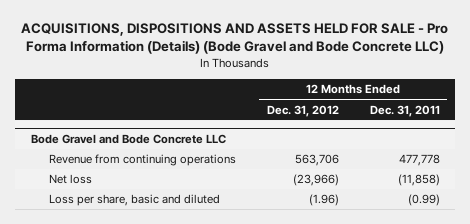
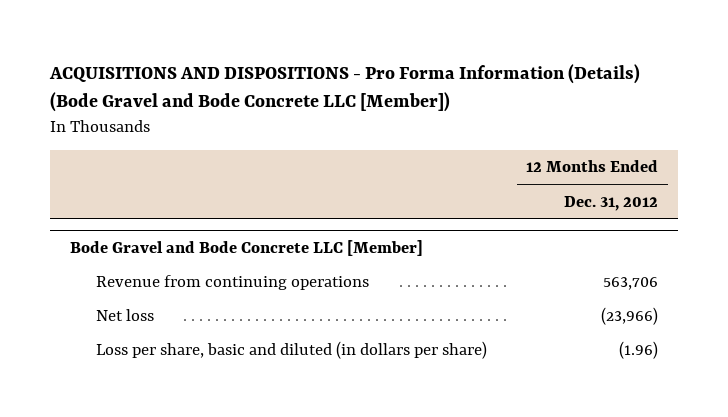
[21,23,449,55] ACQUISITIONS, DISPOSITIONS AND ASSETS HELD FOR SALE - Pro Forma Information (Details) (Bode Gravel and Bode Concrete LLC) -> [49,63,641,113] ACQUISITIONS AND DISPOSITIONS - Pro Forma Information (Details) (Bode Gravel and Bode Concrete LLC [Member])
[369,104,440,117] Dec. 31, 2011 -> none
[30,133,226,144] Bode Gravel and Bode Concrete LLC -> [69,239,423,256] Bode Gravel and Bode Concrete LLC [Member]
[48,194,220,207] Loss per share, basic and diluted -> [96,341,488,360] Loss per share, basic and diluted (in dollars per share)

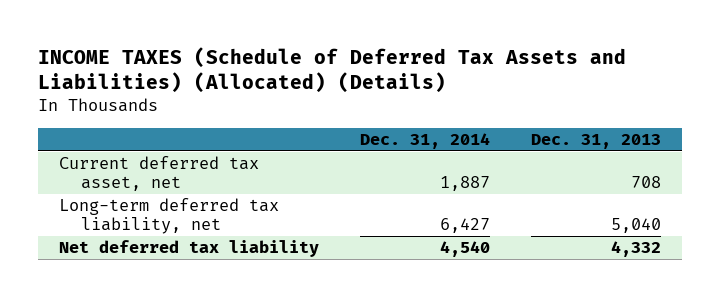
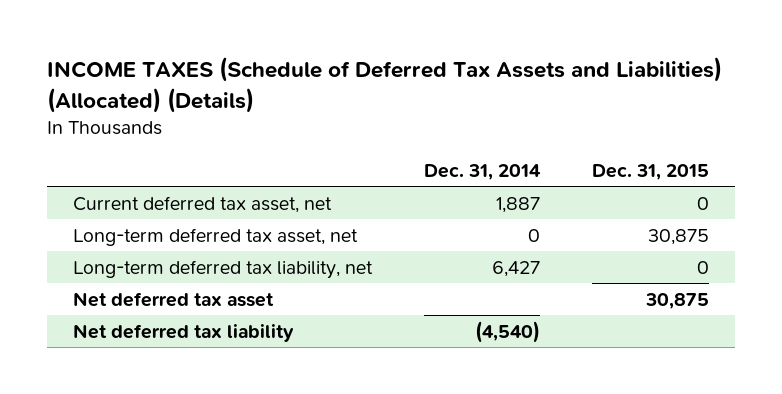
[530,133,661,149] Dec. 31, 2013 -> none
none -> [592,163,710,180] Dec. 31, 2015
none -> [72,227,358,246] Long-term deferred tax asset, net
none -> [72,291,274,307] Net deferred tax asset
[439,241,490,258] 4,540 -> [475,320,541,343] (4,540)

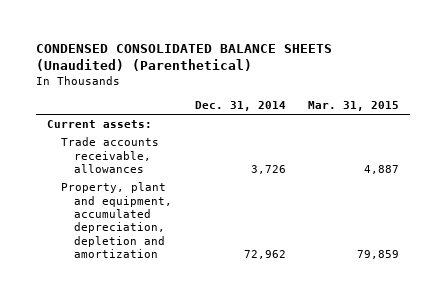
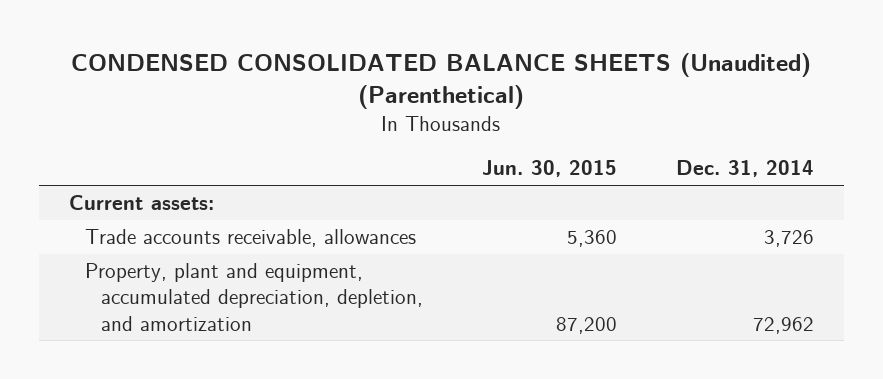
[308,101,400,112] Mar. 31, 2015 -> none
none -> [481,160,617,178] Jun. 30, 2015
[60,182,173,258] Property, plant and equipment, accumulated depreciation, depletion and amortization -> [84,263,423,331] Property, plant and equipment, accumulated depreciation, depletion, and amortization

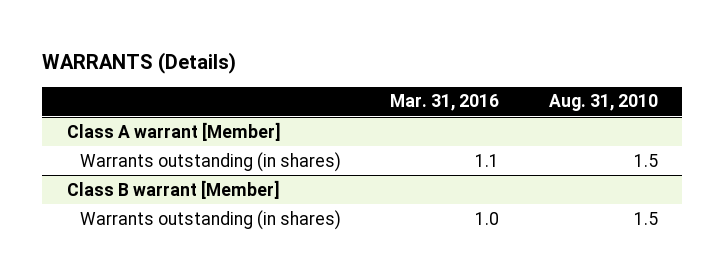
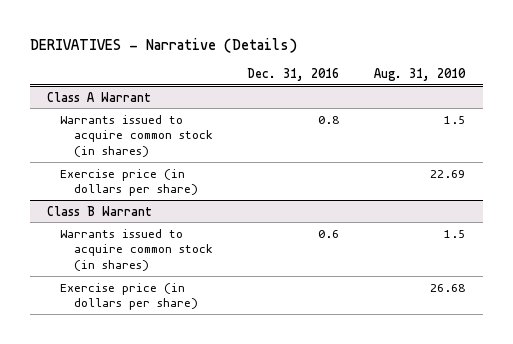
[42,52,237,75] WARRANTS (Details) -> [29,37,297,53] DERIVATIVES - Narrative (Details)
[390,94,500,112] Mar. 31, 2016 -> none
none -> [247,67,340,81] Dec. 31, 2016
[67,121,282,141] Class A warrant [Member] -> [47,91,152,102] Class A Warrant
[79,151,341,172] Warrants outstanding (in shares) -> [60,114,213,158] Warrants issued to acquire common stock (in shares)
none -> [60,168,198,197] Exercise price (in dollars per share)
[67,179,281,199] Class B warrant [Member] -> [47,205,153,216] Class B Warrant
[79,209,341,230] Warrants outstanding (in shares) -> [60,228,213,272] Warrants issued to acquire common stock (in shares)
none -> [60,282,198,311] Exercise price (in dollars per share)

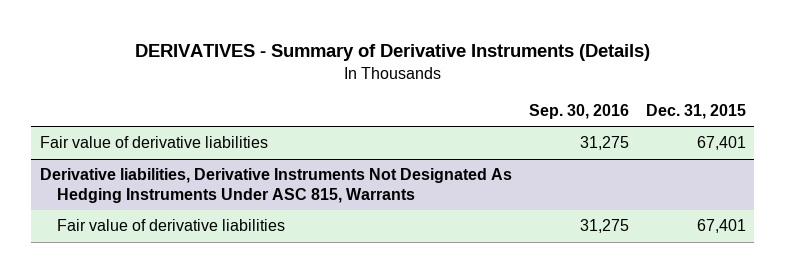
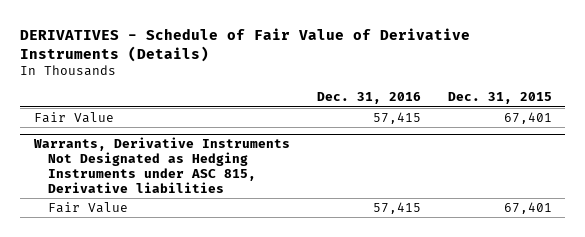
[134,43,650,61] DERIVATIVES - Summary of Derivative Instruments (Details) -> [20,27,471,62] DERIVATIVES - Schedule of Fair Value of Derivative Instruments (Details)
[528,104,629,120] Sep. 30, 2016 -> none
none -> [316,92,421,105] Dec. 31, 2016
[39,136,268,149] Fair value of derivative liabilities -> [33,111,114,123] Fair Value
[39,168,512,203] Derivative liabilities, Derivative Instruments Not Designated As Hedging Instruments Under ASC 815, Warrants -> [32,137,290,193] Warrants, Derivative Instruments Not Designated as Hedging Instruments under ASC 815, Derivative liabilities
[57,219,286,232] Fair value of derivative liabilities -> [47,201,128,213] Fair Value

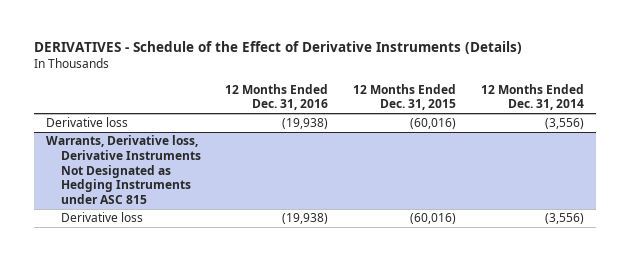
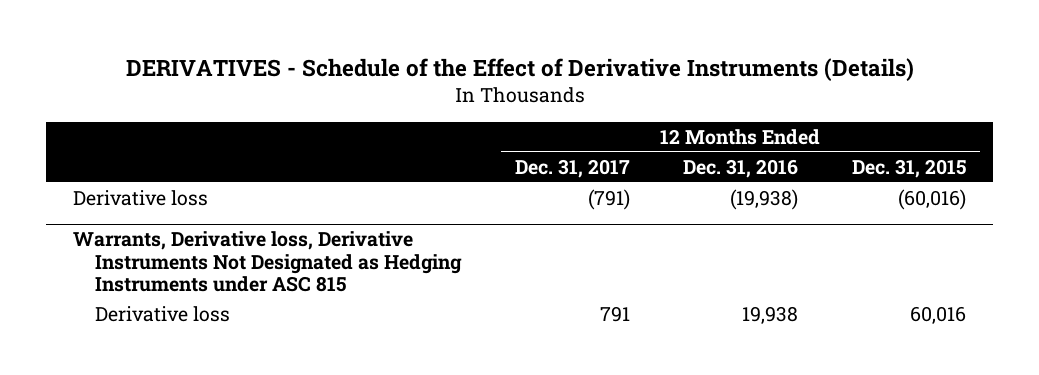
[480,83,584,111] 12 Months Ended Dec. 31, 2014 -> none
none -> [514,158,630,178] Dec. 31, 2017
[282,213,329,225] (19,938) -> [742,306,799,325] 19,938
[410,213,457,225] (60,016) -> [910,306,967,325] 60,016

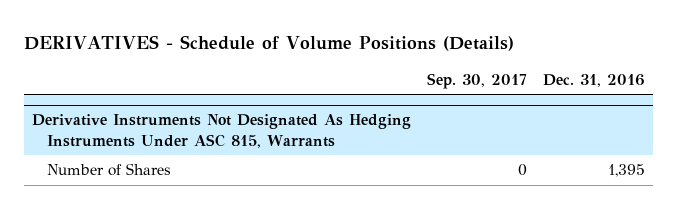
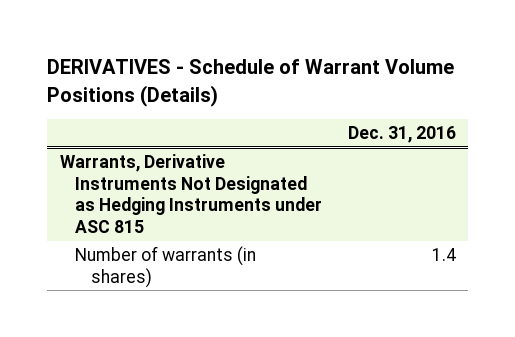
[24,34,515,51] DERIVATIVES - Schedule of Volume Positions (Details) -> [47,59,455,107] DERIVATIVES - Schedule of Warrant Volume Positions (Details)
[427,72,528,89] Sep. 30, 2017 -> none
[32,114,412,148] Derivative Instruments Not Designated As Hedging Instruments Under ASC 815, Warrants -> [59,154,323,234] Warrants, Derivative Instruments Not Designated as Hedging Instruments under ASC 815
[46,163,171,177] Number of Shares -> [75,246,257,288] Number of warrants (in shares)
[607,164,645,178] 1,395 -> [431,248,456,262] 1.4

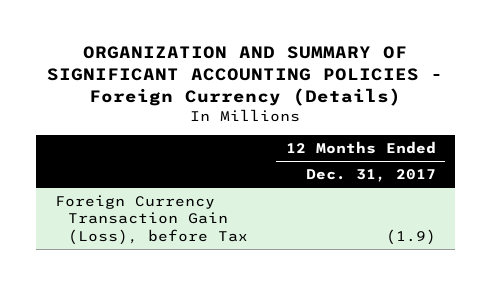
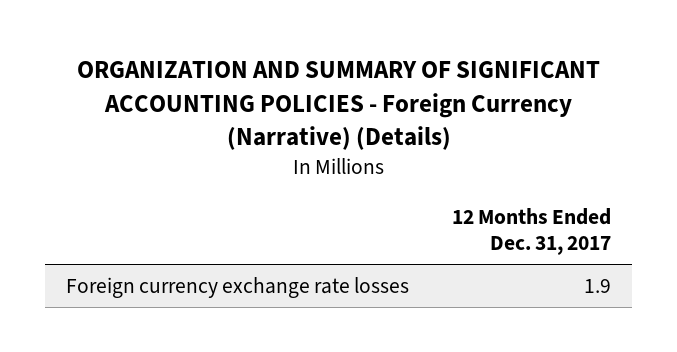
[47,45,444,106] ORGANIZATION AND SUMMARY OF SIGNIFICANT ACCOUNTING POLICIES - Foreign Currency (Details) -> [76,61,600,151] ORGANIZATION AND SUMMARY OF SIGNIFICANT ACCOUNTING POLICIES - Foreign Currency (Narrative) (Details)
[54,194,249,245] Foreign Currency Transaction Gain (Loss), before Tax -> [66,277,410,299] Foreign currency exchange rate losses
[385,228,436,245] (1.9) -> [583,279,611,294] 1.9

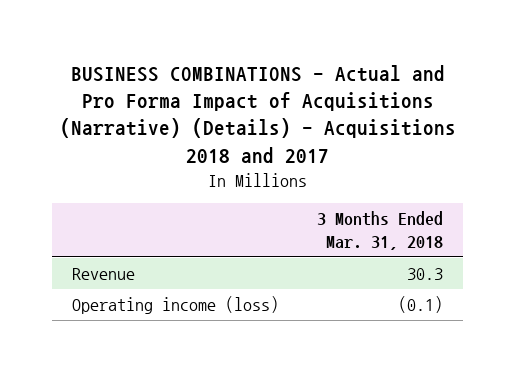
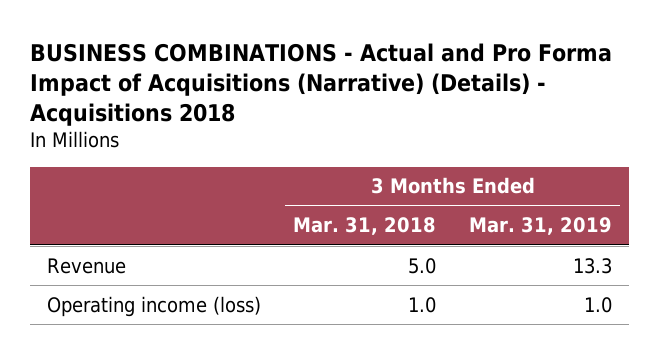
[59,64,456,163] BUSINESS COMBINATIONS - Actual and Pro Forma Impact of Acquisitions (Narrative) (Details) - Acquisitions 2018 and 2017 -> [30,42,613,127] BUSINESS COMBINATIONS - Actual and Pro Forma Impact of Acquisitions (Narrative) (Details) - Acquisitions 2018
none -> [469,217,613,236] Mar. 31, 2019
[407,268,444,281] 30.3 -> [408,257,437,274] 5.0
[398,296,444,314] (0.1) -> [408,296,437,313] 1.0

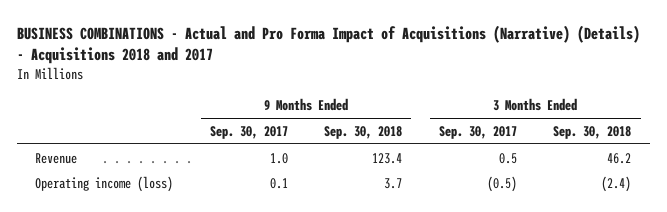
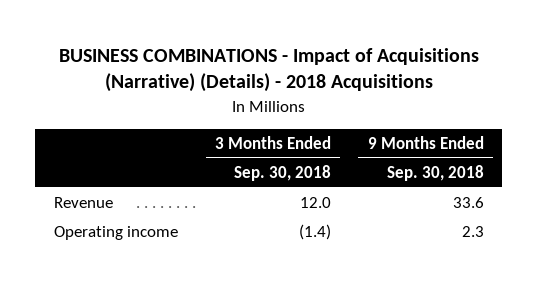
[17,24,641,65] BUSINESS COMBINATIONS - Actual and Pro Forma Impact of Acquisitions (Narrative) (Details) - Acquisitions 2018 and 2017 -> [58,47,479,93] BUSINESS COMBINATIONS - Impact of Acquisitions (Narrative) (Details) - 2018 Acquisitions
[209,125,288,139] Sep. 30, 2017 -> none
[438,125,517,139] Sep. 30, 2017 -> none
[372,152,403,164] 123.4 -> [452,197,484,209] 33.6
[607,152,632,164] 46.2 -> [299,197,331,209] 12.0
[35,175,174,192] Operating income (loss) -> [53,226,178,241] Operating income
[384,177,403,189] 3.7 -> [461,226,484,238] 2.3
[601,175,632,192] (2.4) -> [298,224,331,241] (1.4)

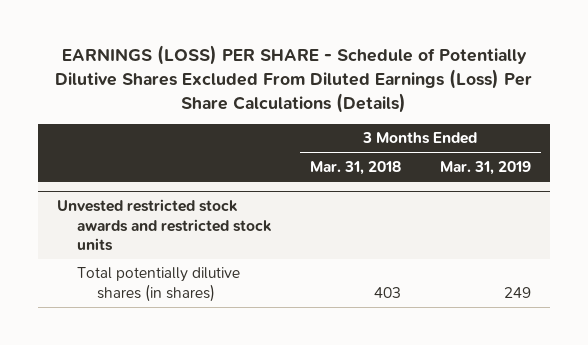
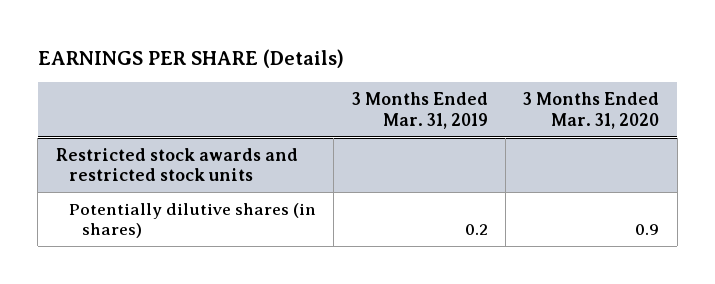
[55,45,533,113] EARNINGS (LOSS) PER SHARE - Schedule of Potentially Dilutive Shares Excluded From Diluted Earnings (Loss) Per Share Calculations (Details) -> [37,48,344,68] EARNINGS PER SHARE (Details)
[309,160,401,175] Mar. 31, 2018 -> none
none -> [523,92,660,129] 3 Months Ended Mar. 31, 2020
[57,199,272,251] Unvested restricted stock awards and restricted stock units -> [55,148,298,182] Restricted stock awards and restricted stock units
[76,267,240,302] Total potentially dilutive shares (in shares) -> [69,203,317,239] Potentially dilutive shares (in shares)
[503,286,531,298] 249 -> [464,224,488,236] 0.2

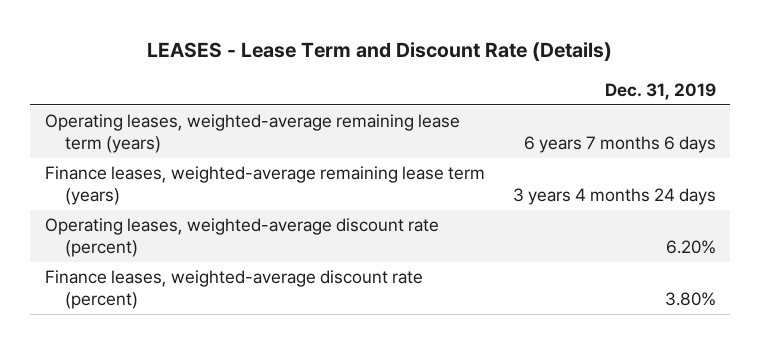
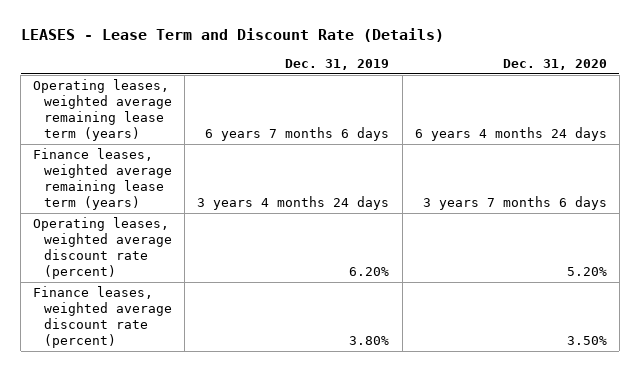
none -> [502,58,607,70] Dec. 31, 2020
[44,114,460,154] Operating leases, weighted-average remaining lease term (years) -> [33,79,172,141] Operating leases, weighted average remaining lease term (years)
[44,166,485,206] Finance leases, weighted-average remaining lease term (years) -> [33,148,172,210] Finance leases, weighted average remaining lease term (years)
[44,218,439,258] Operating leases, weighted-average discount rate (percent) -> [33,217,172,279] Operating leases, weighted average discount rate (percent)
[44,270,423,310] Finance leases, weighted-average discount rate (percent) -> [33,286,172,348] Finance leases, weighted average discount rate (percent)

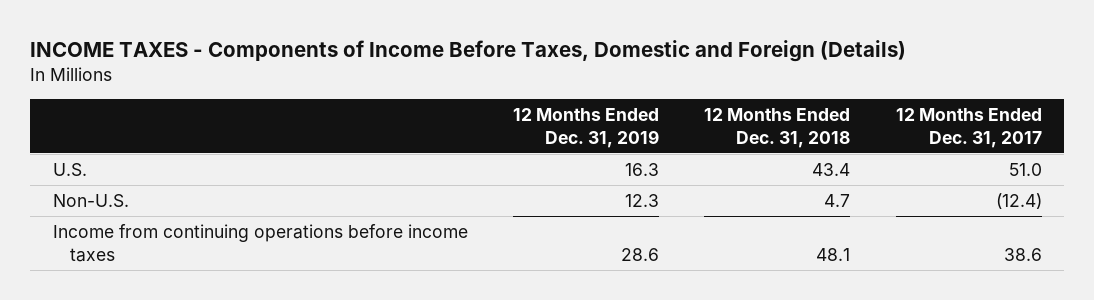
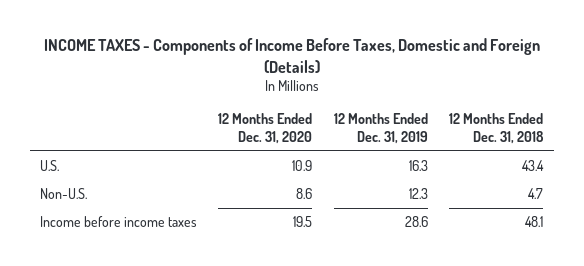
[895,107,1042,148] 12 Months Ended Dec. 31, 2017 -> none
none -> [218,112,313,144] 12 Months Ended Dec. 31, 2020
[52,223,468,262] Income from continuing operations before income taxes -> [40,215,198,227] Income before income taxes

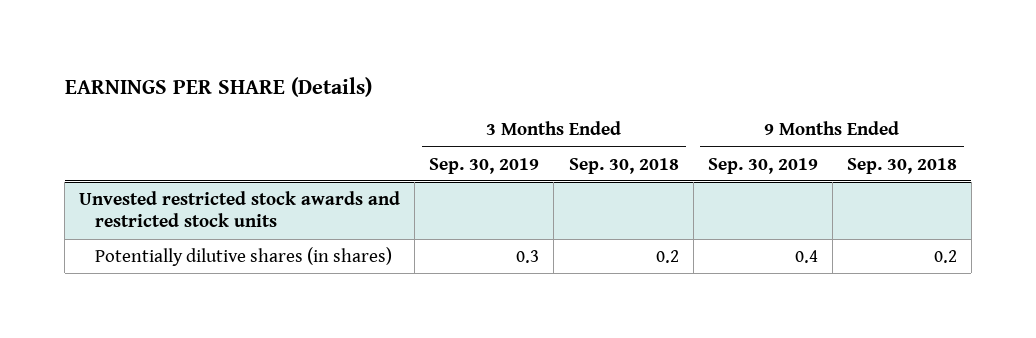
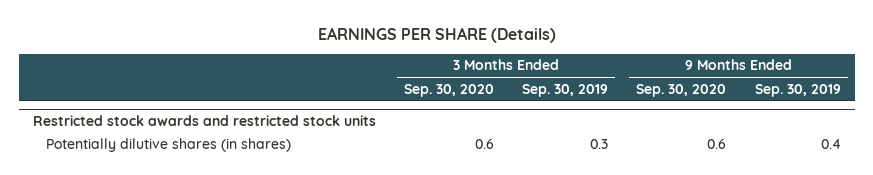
[568,157,679,174] Sep. 30, 2018 -> none
[846,157,957,174] Sep. 30, 2018 -> none
none -> [404,83,495,97] Sep. 30, 2020
none -> [636,83,727,97] Sep. 30, 2020
[79,190,401,228] Unvested restricted stock awards and restricted stock units -> [32,115,376,127] Restricted stock awards and restricted stock units

